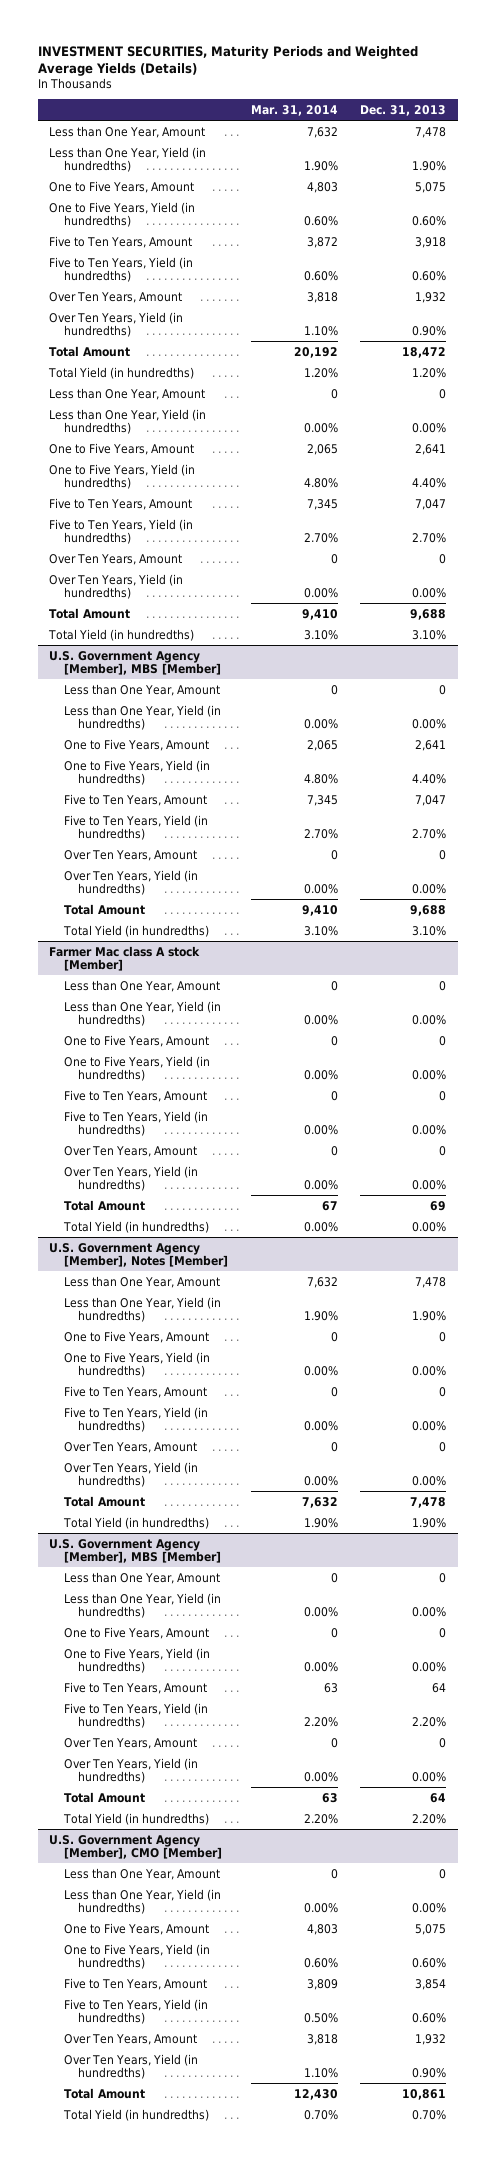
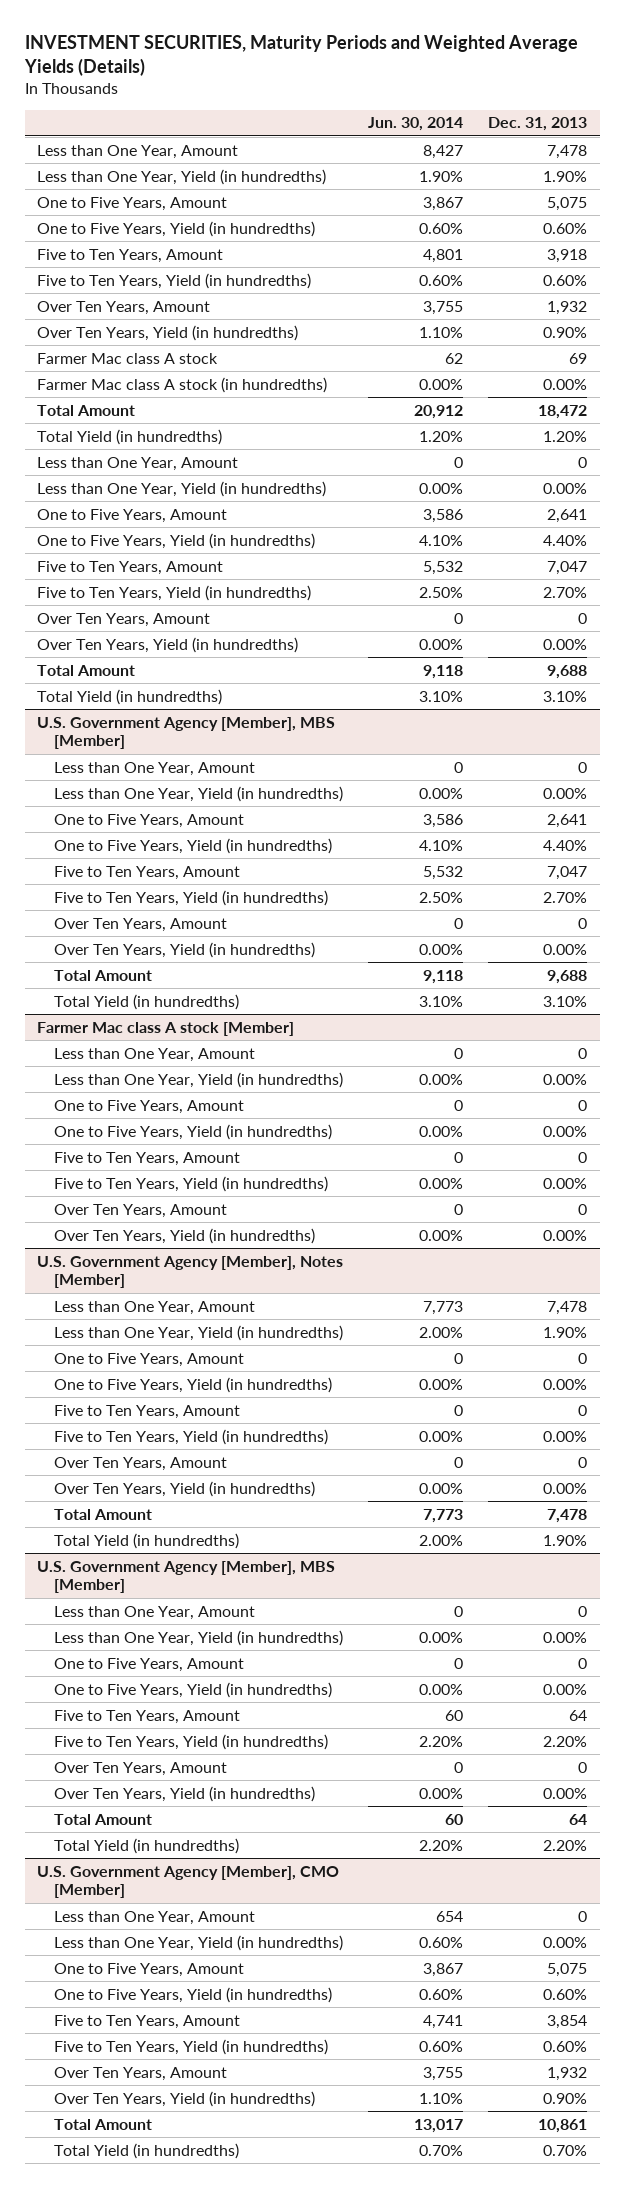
[250,105,338,117] Mar. 31, 2014 -> none
none -> [368,117,464,132] Jun. 30, 2014
none -> [37,352,219,364] Farmer Mac class A stock
none -> [37,376,328,393] Farmer Mac class A stock (in hundredths)
[63,1199,145,1211] Total Amount -> none
[62,1220,209,1233] Total Yield (in hundredths) -> none

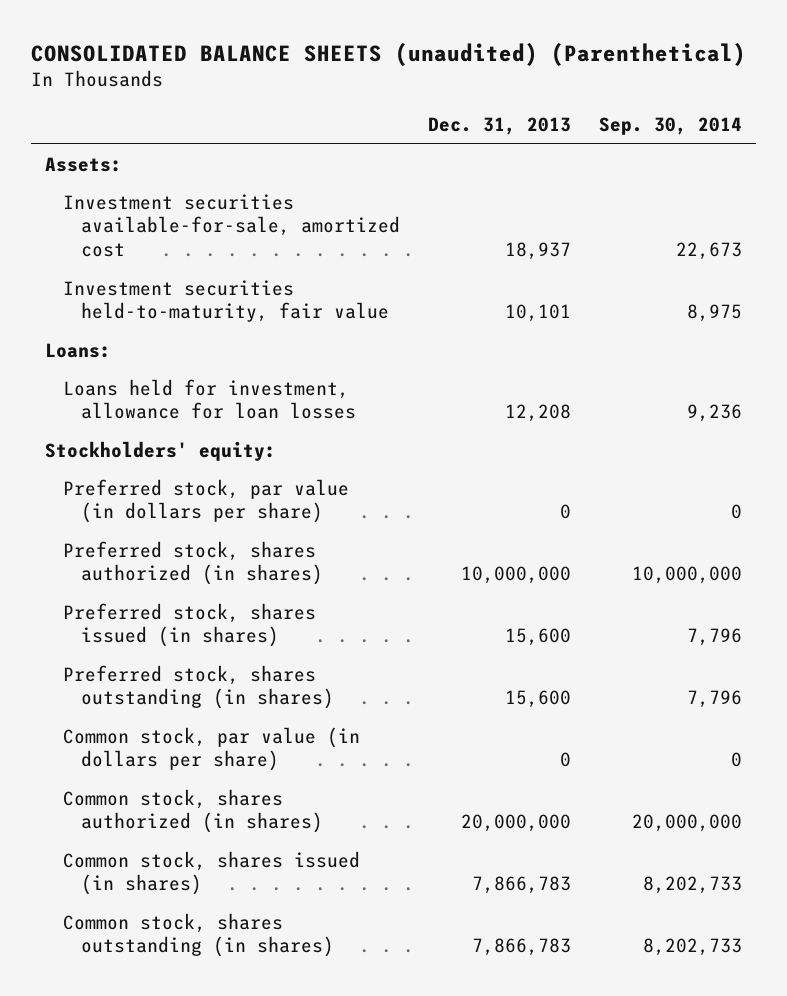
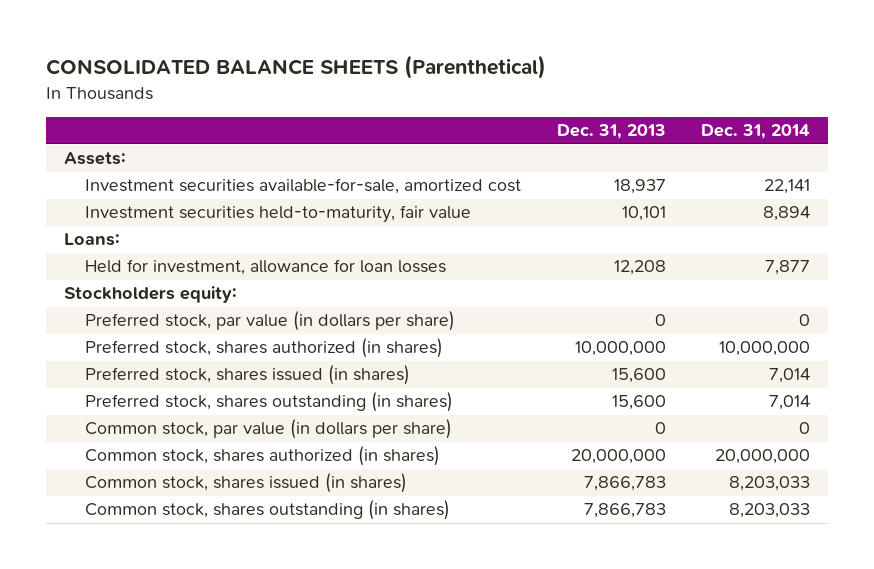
[31,42,747,66] CONSOLIDATED BALANCE SHEETS (unaudited) (Parenthetical) -> [45,55,546,80] CONSOLIDATED BALANCE SHEETS (Parenthetical)
[598,117,742,136] Sep. 30, 2014 -> none
none -> [701,124,811,140] Dec. 31, 2014
[62,378,356,420] Loans held for investment, allowance for loan losses -> [84,259,446,276] Held for investment, allowance for loan losses
[45,440,277,461] Stockholders' equity: -> [63,286,237,304] Stockholders equity:

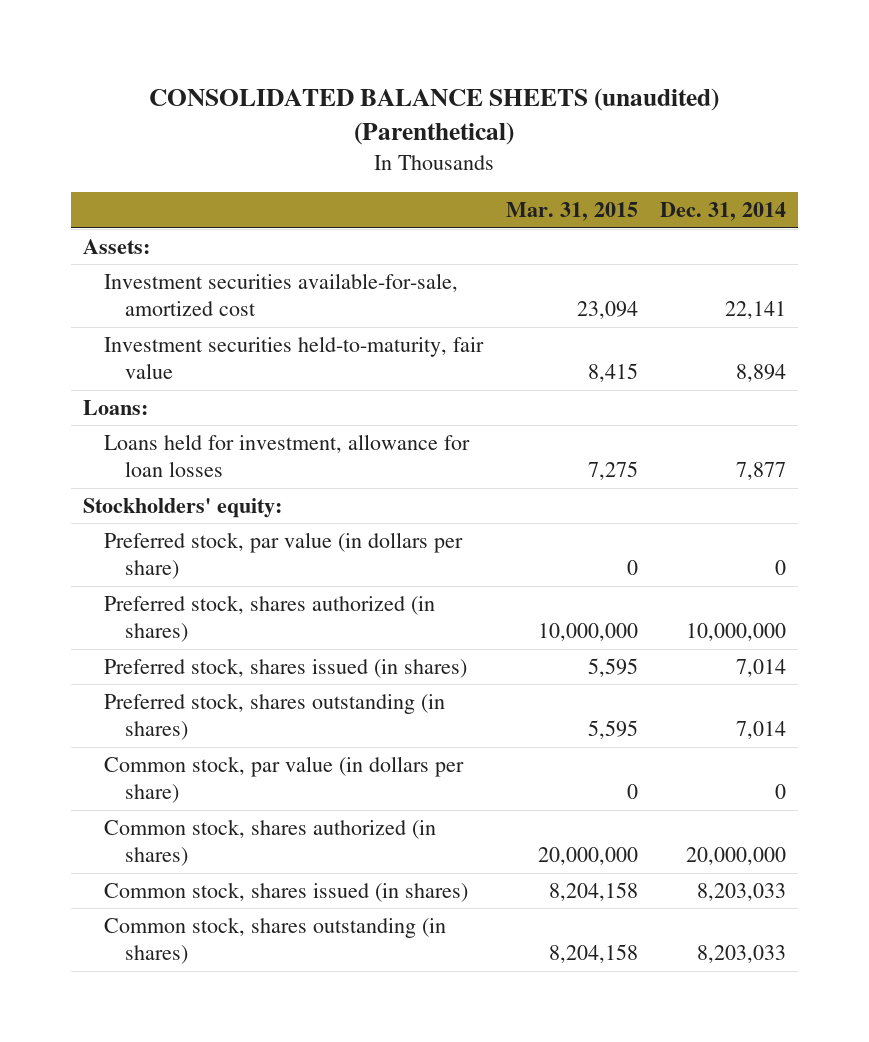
[45,55,546,80] CONSOLIDATED BALANCE SHEETS (Parenthetical) -> [149,87,720,146] CONSOLIDATED BALANCE SHEETS (unaudited) (Parenthetical)
[556,124,666,140] Dec. 31, 2013 -> none
none -> [505,202,638,222] Mar. 31, 2015
[84,259,446,276] Held for investment, allowance for loan losses -> [103,433,470,478] Loans held for investment, allowance for loan losses
[63,286,237,304] Stockholders equity: -> [82,497,282,518] Stockholders' equity:

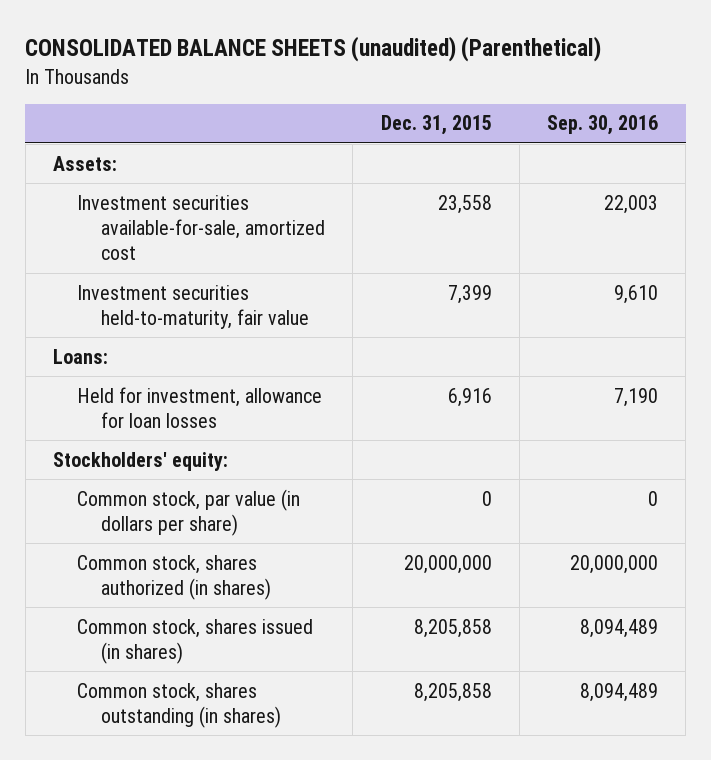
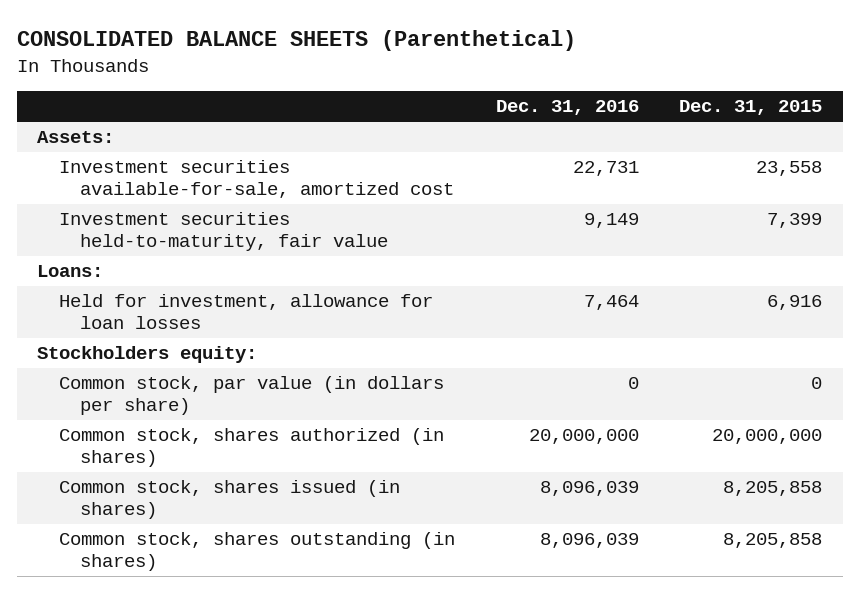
[25,36,602,63] CONSOLIDATED BALANCE SHEETS (unaudited) (Parenthetical) -> [16,30,576,52] CONSOLIDATED BALANCE SHEETS (Parenthetical)
[547,115,659,136] Sep. 30, 2016 -> none
none -> [495,100,639,116] Dec. 31, 2016
[52,451,228,471] Stockholders' equity: -> [37,346,258,364] Stockholders equity:

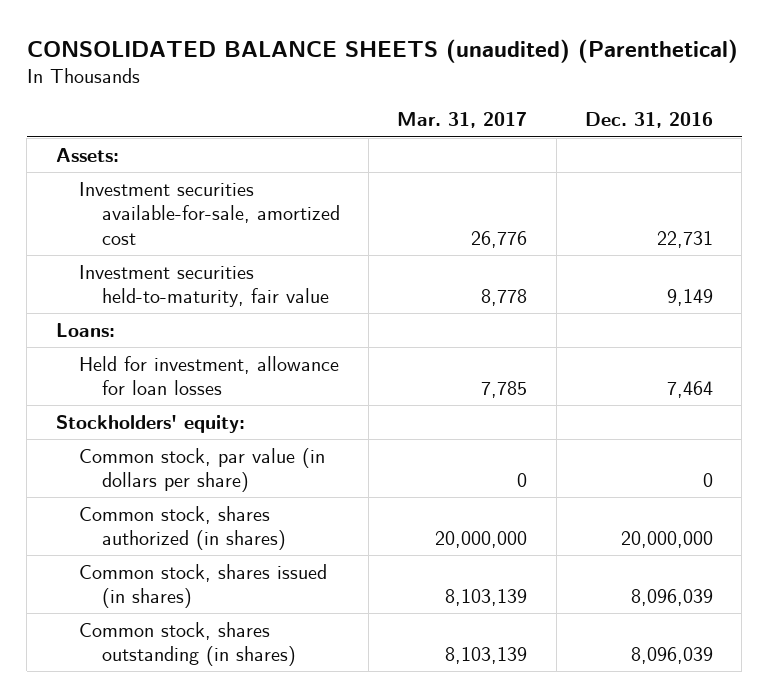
[16,30,576,52] CONSOLIDATED BALANCE SHEETS (Parenthetical) -> [26,39,738,64] CONSOLIDATED BALANCE SHEETS (unaudited) (Parenthetical)
[679,100,823,116] Dec. 31, 2015 -> none
none -> [397,112,528,129] Mar. 31, 2017
[37,346,258,364] Stockholders equity: -> [55,414,245,433] Stockholders' equity:

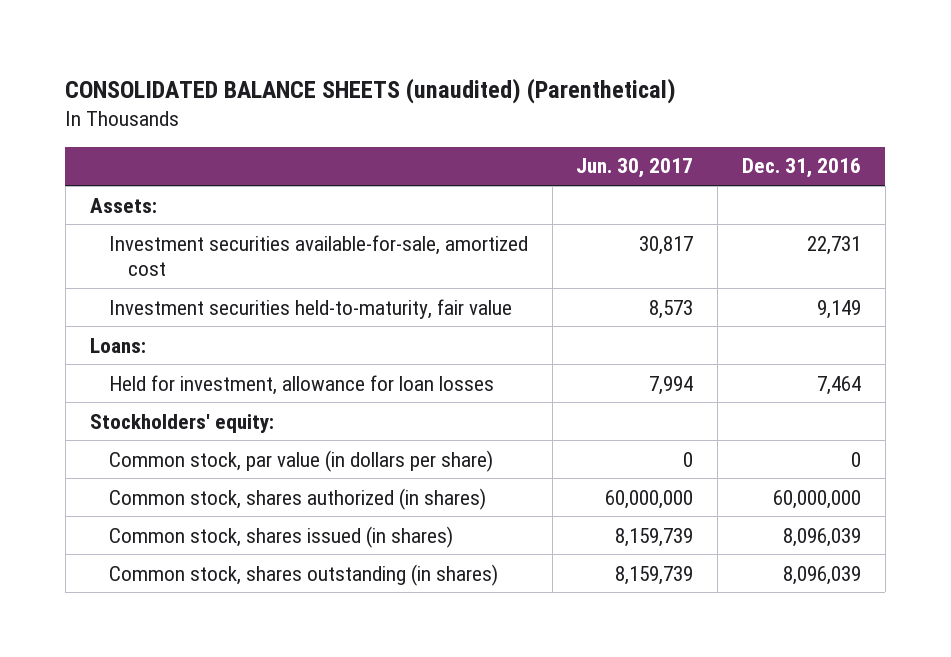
[397,112,528,129] Mar. 31, 2017 -> none
none -> [576,158,694,179] Jun. 30, 2017
[620,531,713,549] 20,000,000 -> [772,489,861,509] 60,000,000

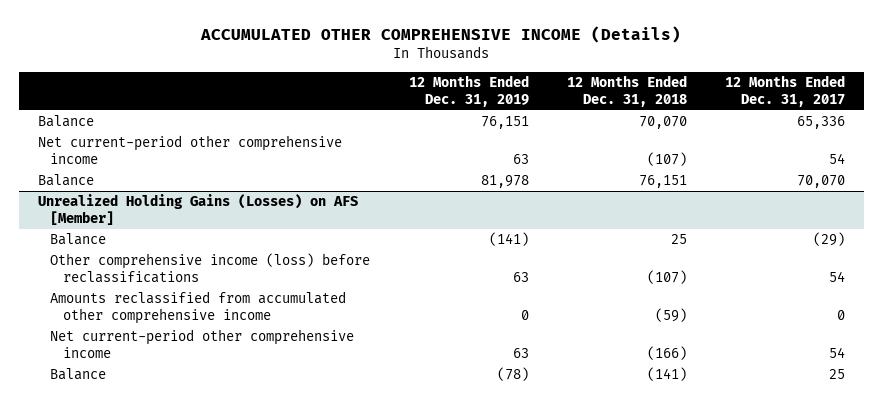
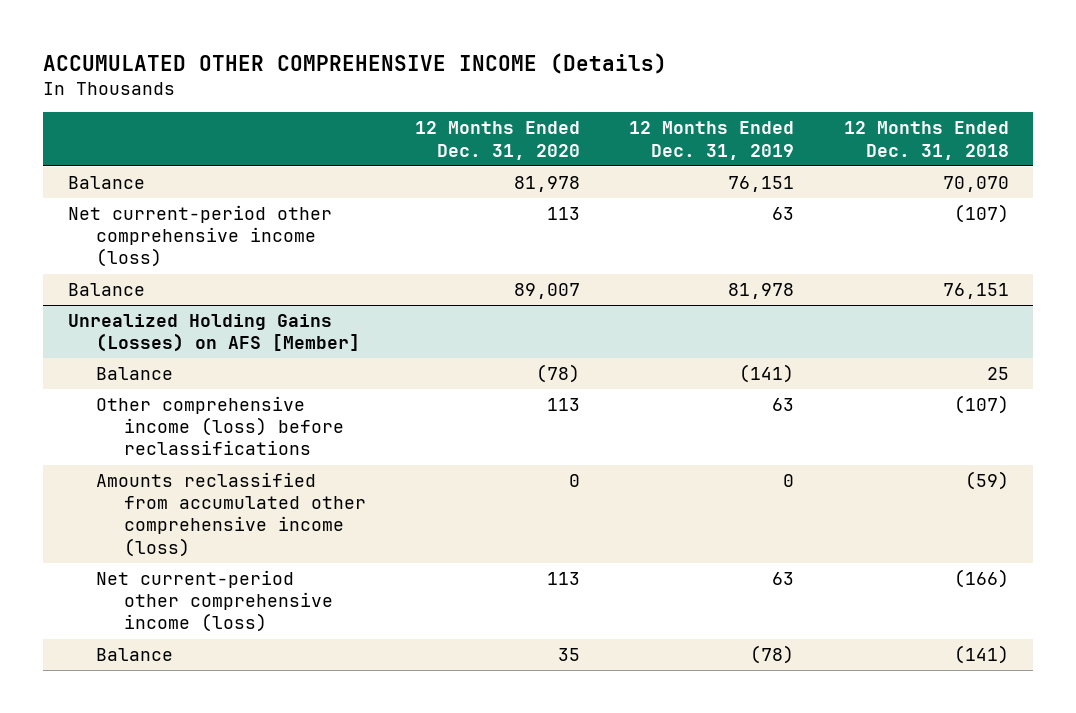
[724,75,845,107] 12 Months Ended Dec. 31, 2017 -> none
none -> [415,121,581,160] 12 Months Ended Dec. 31, 2020
[38,135,343,164] Net current-period other comprehensive income -> [67,205,332,268] Net current-period other comprehensive income (loss)
[50,291,347,324] Amounts reclassified from accumulated other comprehensive income -> [95,472,366,557] Amounts reclassified from accumulated other comprehensive income (loss)
[50,329,355,358] Net current-period other comprehensive income -> [95,570,333,633] Net current-period other comprehensive income (loss)

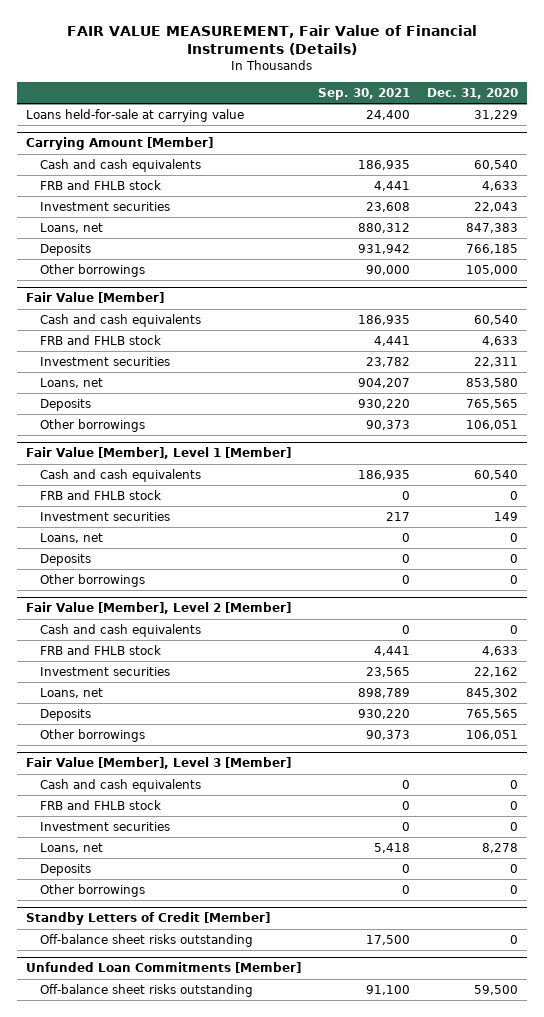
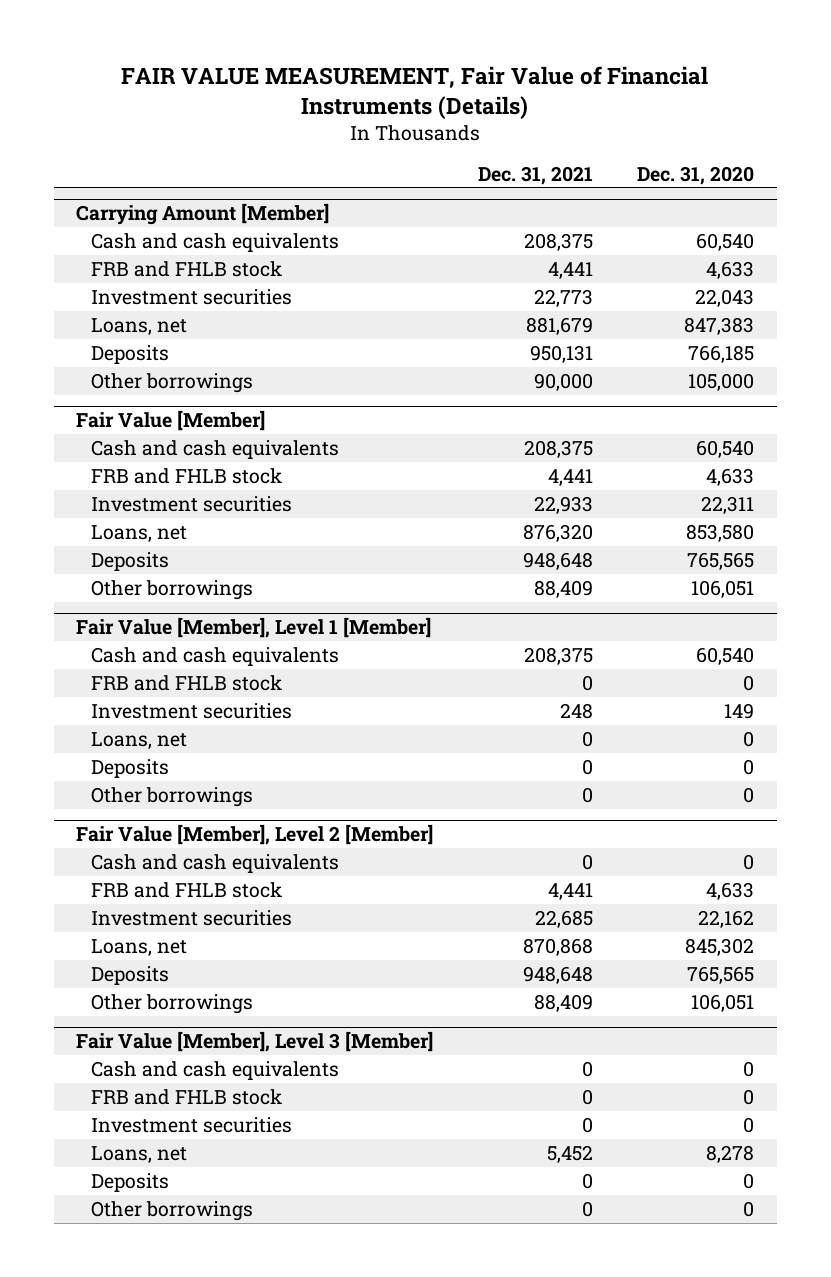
[318,88,411,101] Sep. 30, 2021 -> none
none -> [477,165,593,185] Dec. 31, 2021
[25,108,244,122] Loans held-for-sale at carrying value -> none
[25,912,270,926] Standby Letters of Credit [Member] -> none
[39,933,253,947] Off-balance sheet risks outstanding -> none
[25,962,301,974] Unfunded Loan Commitments [Member] -> none
[39,983,253,997] Off-balance sheet risks outstanding -> none

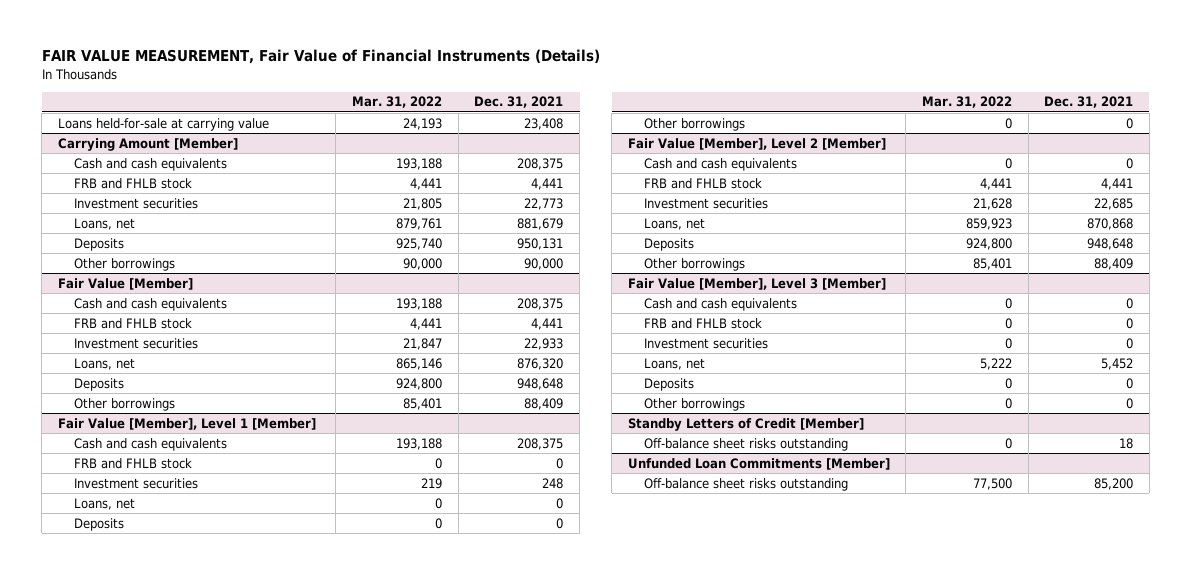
[637,165,755,185] Dec. 31, 2020 -> none
none -> [352,96,443,109] Mar. 31, 2022
none -> [57,117,269,131] Loans held-for-sale at carrying value
none -> [627,417,864,431] Standby Letters of Credit [Member]
none -> [644,437,849,451] Off-balance sheet risks outstanding
none -> [627,457,890,470] Unfunded Loan Commitments [Member]
none -> [644,477,849,491] Off-balance sheet risks outstanding

